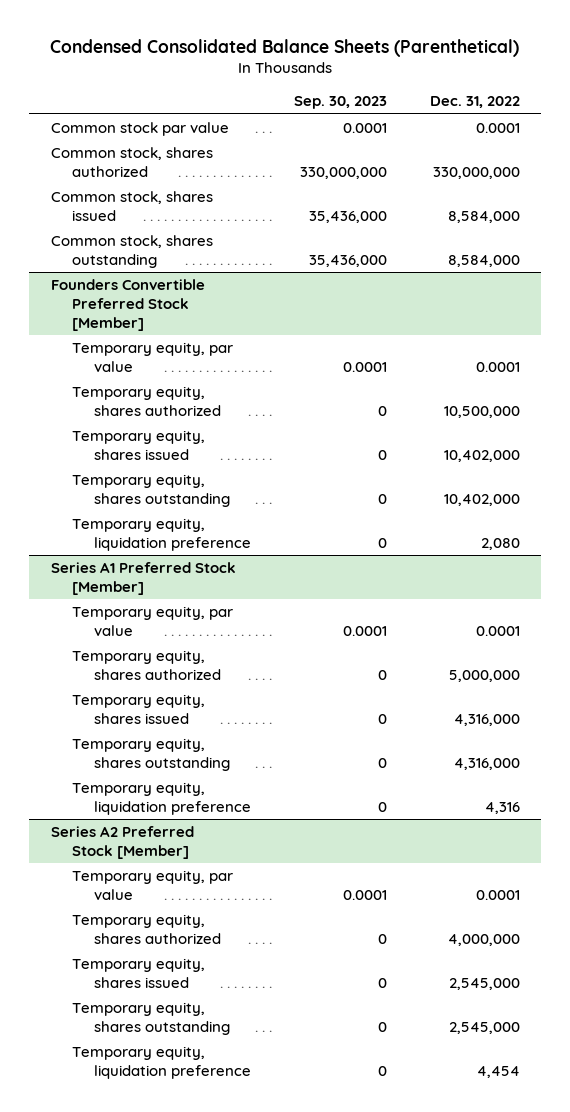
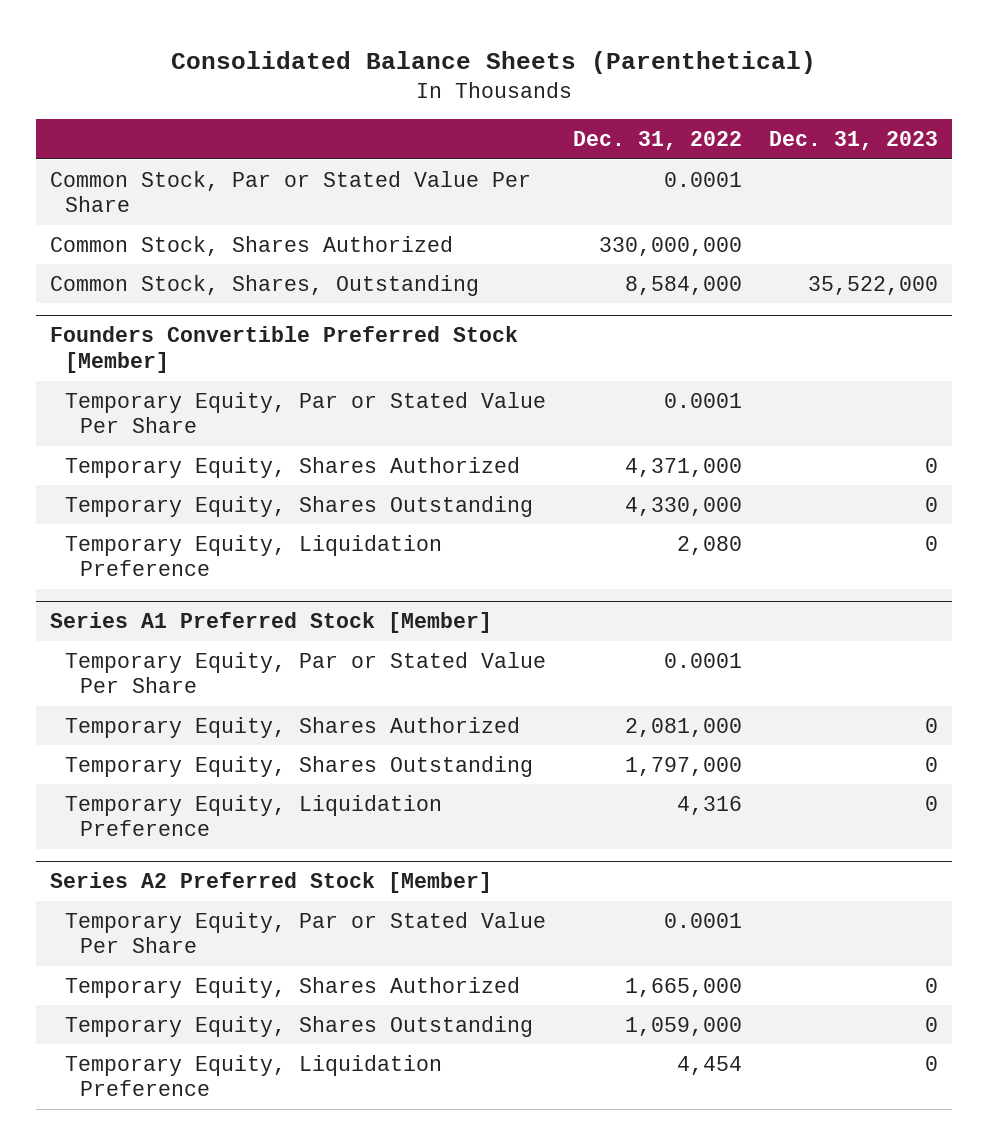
[50,38,520,57] Condensed Consolidated Balance Sheets (Parenthetical) -> [171,51,817,75] Consolidated Balance Sheets (Parenthetical)
[293,96,387,110] Sep. 30, 2023 -> none
none -> [769,131,939,151] Dec. 31, 2023
[50,190,213,221] Common stock, shares issued -> none
[50,121,229,136] Common stock par value -> [49,170,531,213] Common Stock, Par or Stated Value Per Share
[50,146,213,177] Common stock, shares authorized -> [49,235,453,256] Common Stock, Shares Authorized
[50,234,213,268] Common stock, shares outstanding -> [49,274,479,296] Common Stock, Shares, Outstanding
[72,429,206,460] Temporary equity, shares issued -> none
[72,341,234,372] Temporary equity, par value -> [65,391,547,434] Temporary Equity, Par or Stated Value Per Share
[72,385,221,416] Temporary equity, shares authorized -> [65,456,521,478] Temporary Equity, Shares Authorized
[443,405,520,418] 10,500,000 -> [625,457,743,477] 4,371,000
[72,473,230,507] Temporary equity, shares outstanding -> [65,495,534,517] Temporary Equity, Shares Outstanding
[443,493,520,506] 10,402,000 -> [625,496,743,516] 4,330,000
[72,517,251,551] Temporary equity, liquidation preference -> [65,534,443,577] Temporary Equity, Liquidation Preference
[72,693,206,724] Temporary equity, shares issued -> none
[72,605,234,636] Temporary equity, par value -> [65,651,547,694] Temporary Equity, Par or Stated Value Per Share
[72,649,221,680] Temporary equity, shares authorized -> [65,716,521,738] Temporary Equity, Shares Authorized
[448,669,520,682] 5,000,000 -> [625,717,743,737] 2,081,000
[72,737,230,771] Temporary equity, shares outstanding -> [65,755,534,777] Temporary Equity, Shares Outstanding
[453,757,520,770] 4,316,000 -> [625,756,743,776] 1,797,000
[72,781,251,815] Temporary equity, liquidation preference -> [65,794,443,837] Temporary Equity, Liquidation Preference
[72,957,206,988] Temporary equity, shares issued -> none
[72,869,234,900] Temporary equity, par value -> [65,911,547,954] Temporary Equity, Par or Stated Value Per Share
[72,913,221,944] Temporary equity, shares authorized -> [65,976,521,998] Temporary Equity, Shares Authorized
[447,933,520,946] 4,000,000 -> [625,977,743,997] 1,665,000
[72,1001,230,1035] Temporary equity, shares outstanding -> [65,1015,534,1037] Temporary Equity, Shares Outstanding
[448,1021,520,1034] 2,545,000 -> [625,1016,743,1036] 1,059,000
[72,1045,251,1079] Temporary equity, liquidation preference -> [65,1054,443,1097] Temporary Equity, Liquidation Preference

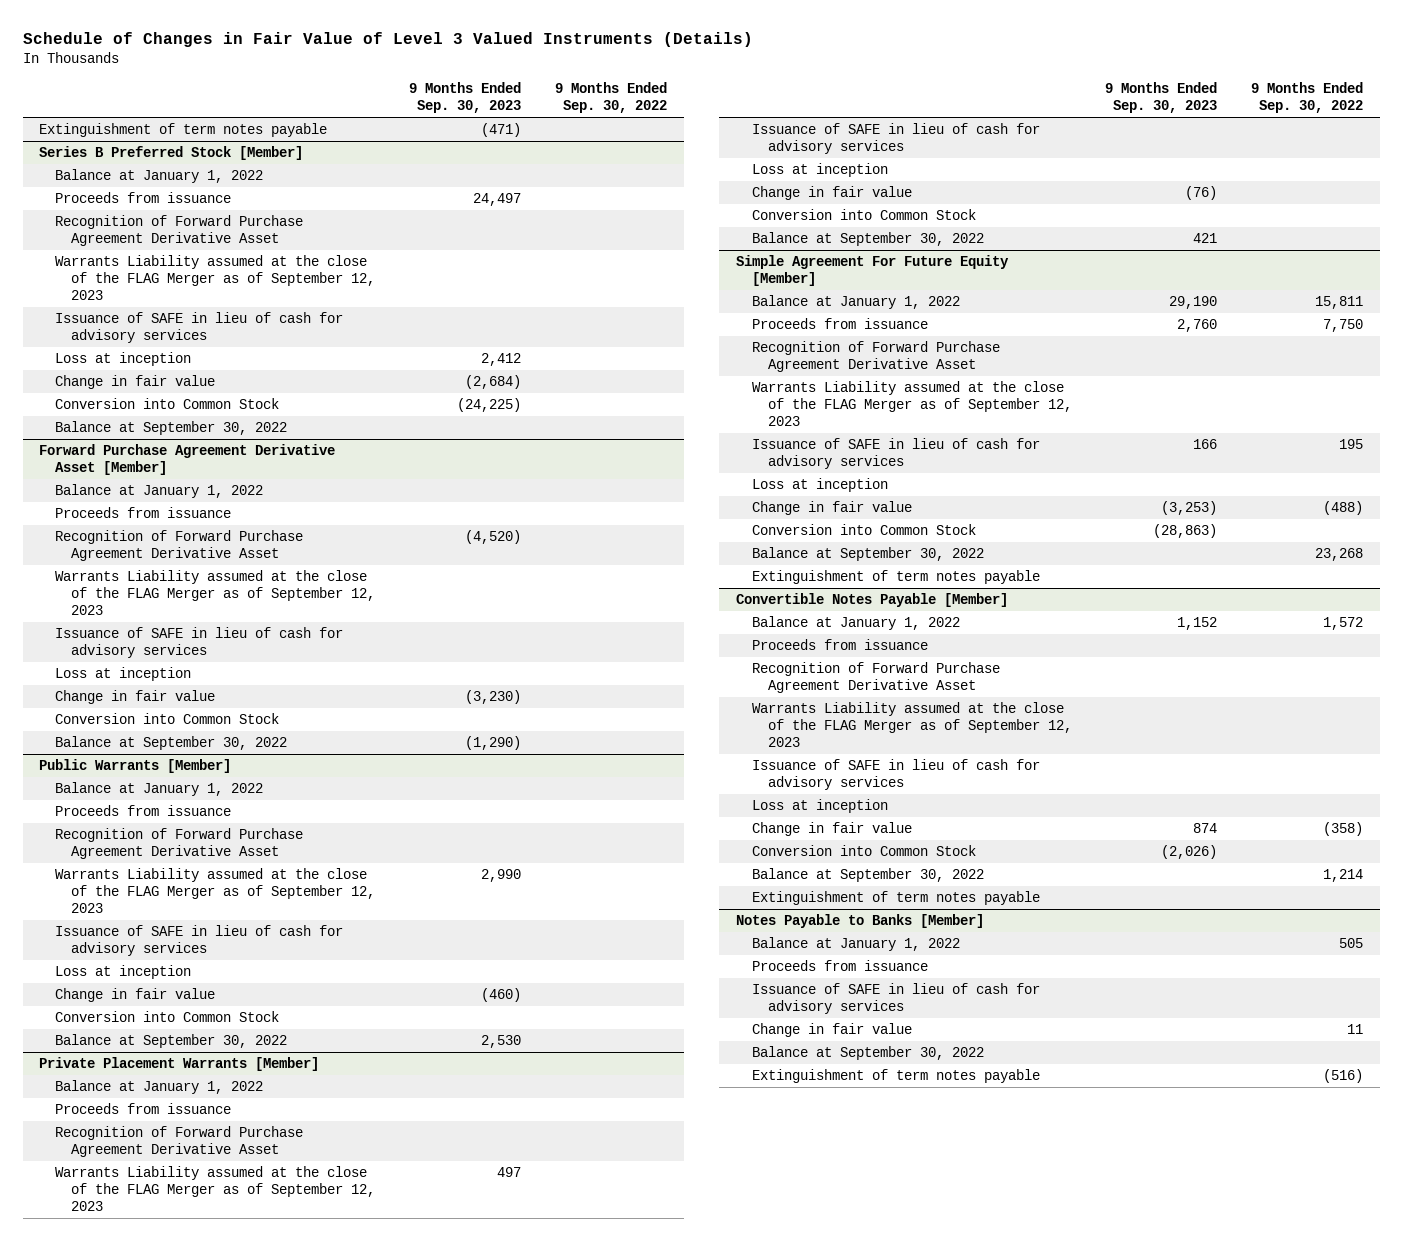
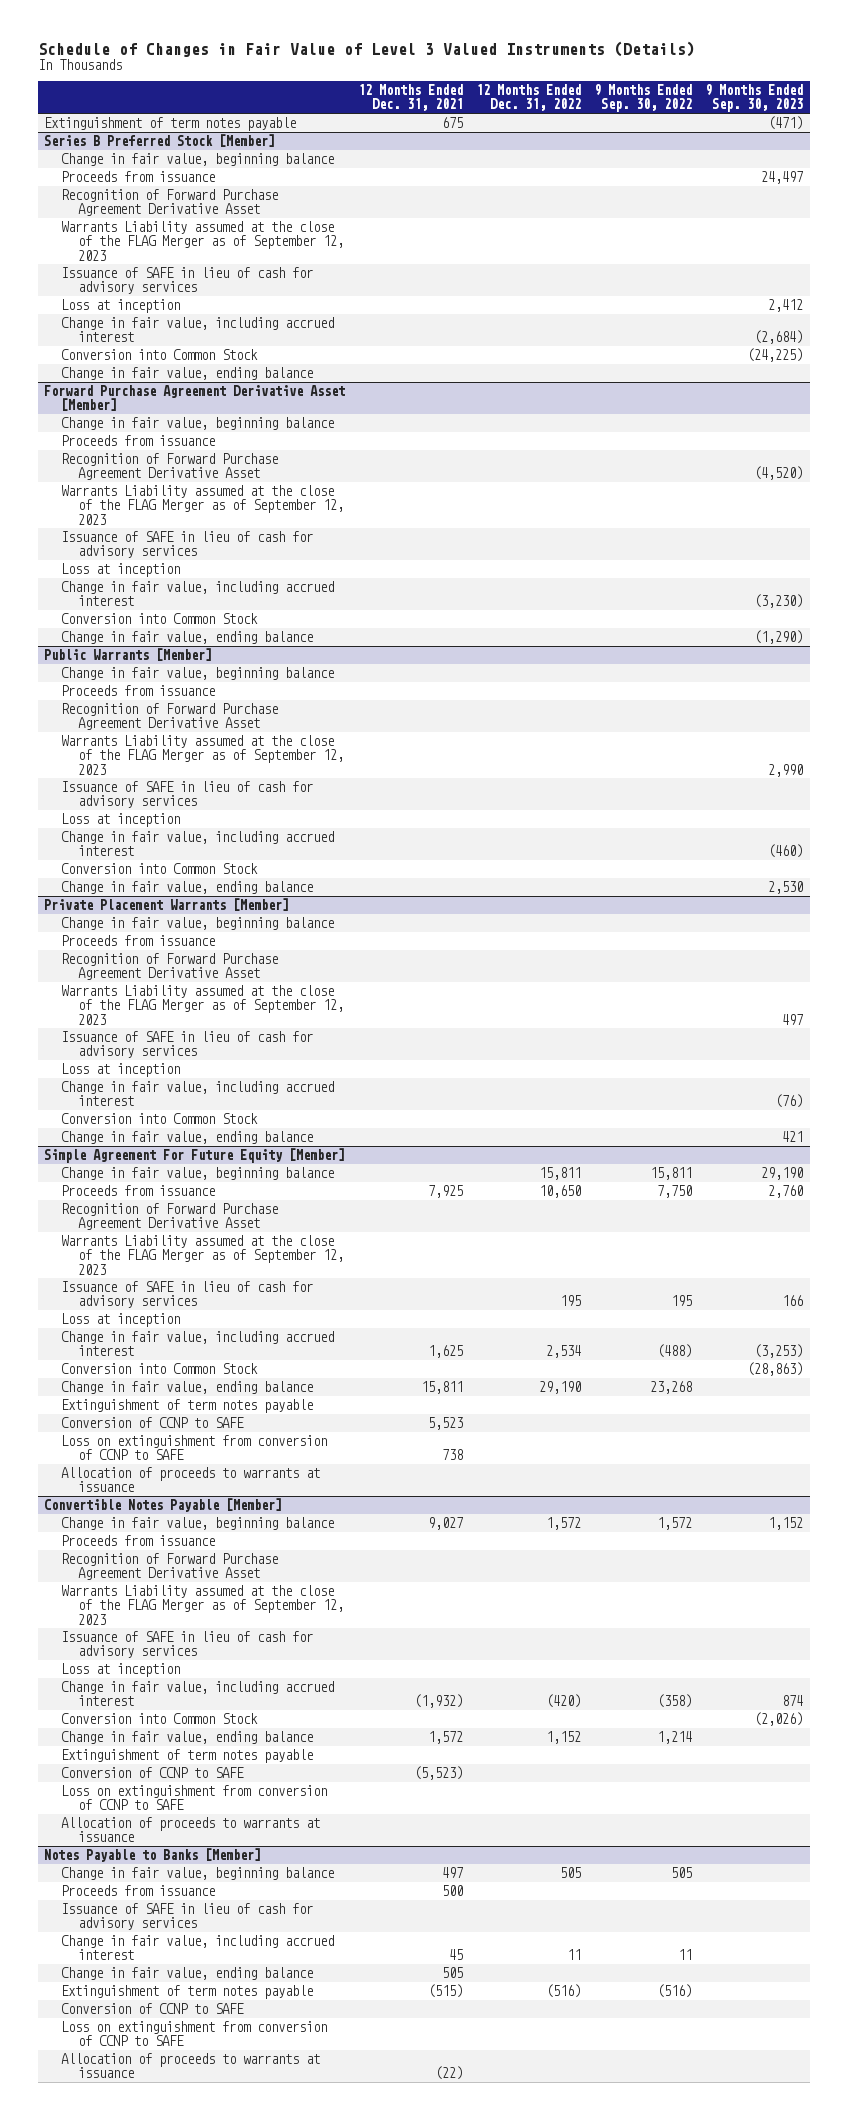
none -> [358,84,464,112] 12 Months Ended Dec. 31, 2021
none -> [476,84,582,112] 12 Months Ended Dec. 31, 2022
[55,169,264,184] Balance at January 1, 2022 -> [61,152,335,166] Change in fair value, beginning balance
[55,375,216,390] Change in fair value -> [61,316,335,343] Change in fair value, including accrued interest
[55,421,288,436] Balance at September 30, 2022 -> [61,366,314,380] Change in fair value, ending balance
[55,484,264,499] Balance at January 1, 2022 -> [61,416,335,430] Change in fair value, beginning balance
[55,690,216,705] Change in fair value -> [61,580,335,607] Change in fair value, including accrued interest
[55,736,288,751] Balance at September 30, 2022 -> [61,630,314,644] Change in fair value, ending balance
[55,782,264,797] Balance at January 1, 2022 -> [61,666,335,680] Change in fair value, beginning balance
[55,988,216,1003] Change in fair value -> [61,830,335,857] Change in fair value, including accrued interest
[55,1034,288,1049] Balance at September 30, 2022 -> [61,880,314,894] Change in fair value, ending balance
[55,1080,264,1095] Balance at January 1, 2022 -> [61,916,335,930] Change in fair value, beginning balance
[751,186,912,201] Change in fair value -> [61,1080,335,1107] Change in fair value, including accrued interest
[751,232,984,247] Balance at September 30, 2022 -> [61,1130,314,1144] Change in fair value, ending balance
[751,295,960,310] Balance at January 1, 2022 -> [61,1166,335,1180] Change in fair value, beginning balance
[751,501,912,516] Change in fair value -> [61,1330,335,1357] Change in fair value, including accrued interest
[751,547,984,562] Balance at September 30, 2022 -> [61,1380,314,1394] Change in fair value, ending balance
none -> [61,1416,245,1428] Conversion of CCNP to SAFE
none -> [61,1434,328,1461] Loss on extinguishment from conversion of CCNP to SAFE
none -> [61,1466,321,1493] Allocation of proceeds to warrants at issuance
[751,616,960,631] Balance at January 1, 2022 -> [61,1516,335,1530] Change in fair value, beginning balance
[751,822,912,837] Change in fair value -> [61,1680,335,1707] Change in fair value, including accrued interest
[751,868,984,883] Balance at September 30, 2022 -> [61,1730,314,1744] Change in fair value, ending balance
none -> [61,1766,245,1778] Conversion of CCNP to SAFE
none -> [61,1784,328,1811] Loss on extinguishment from conversion of CCNP to SAFE
none -> [61,1816,321,1843] Allocation of proceeds to warrants at issuance
[751,937,960,952] Balance at January 1, 2022 -> [61,1866,335,1880] Change in fair value, beginning balance
[751,1023,912,1038] Change in fair value -> [61,1934,335,1961] Change in fair value, including accrued interest
[751,1046,984,1061] Balance at September 30, 2022 -> [61,1966,314,1980] Change in fair value, ending balance
none -> [61,2002,245,2014] Conversion of CCNP to SAFE
none -> [61,2020,328,2047] Loss on extinguishment from conversion of CCNP to SAFE
none -> [61,2052,321,2079] Allocation of proceeds to warrants at issuance

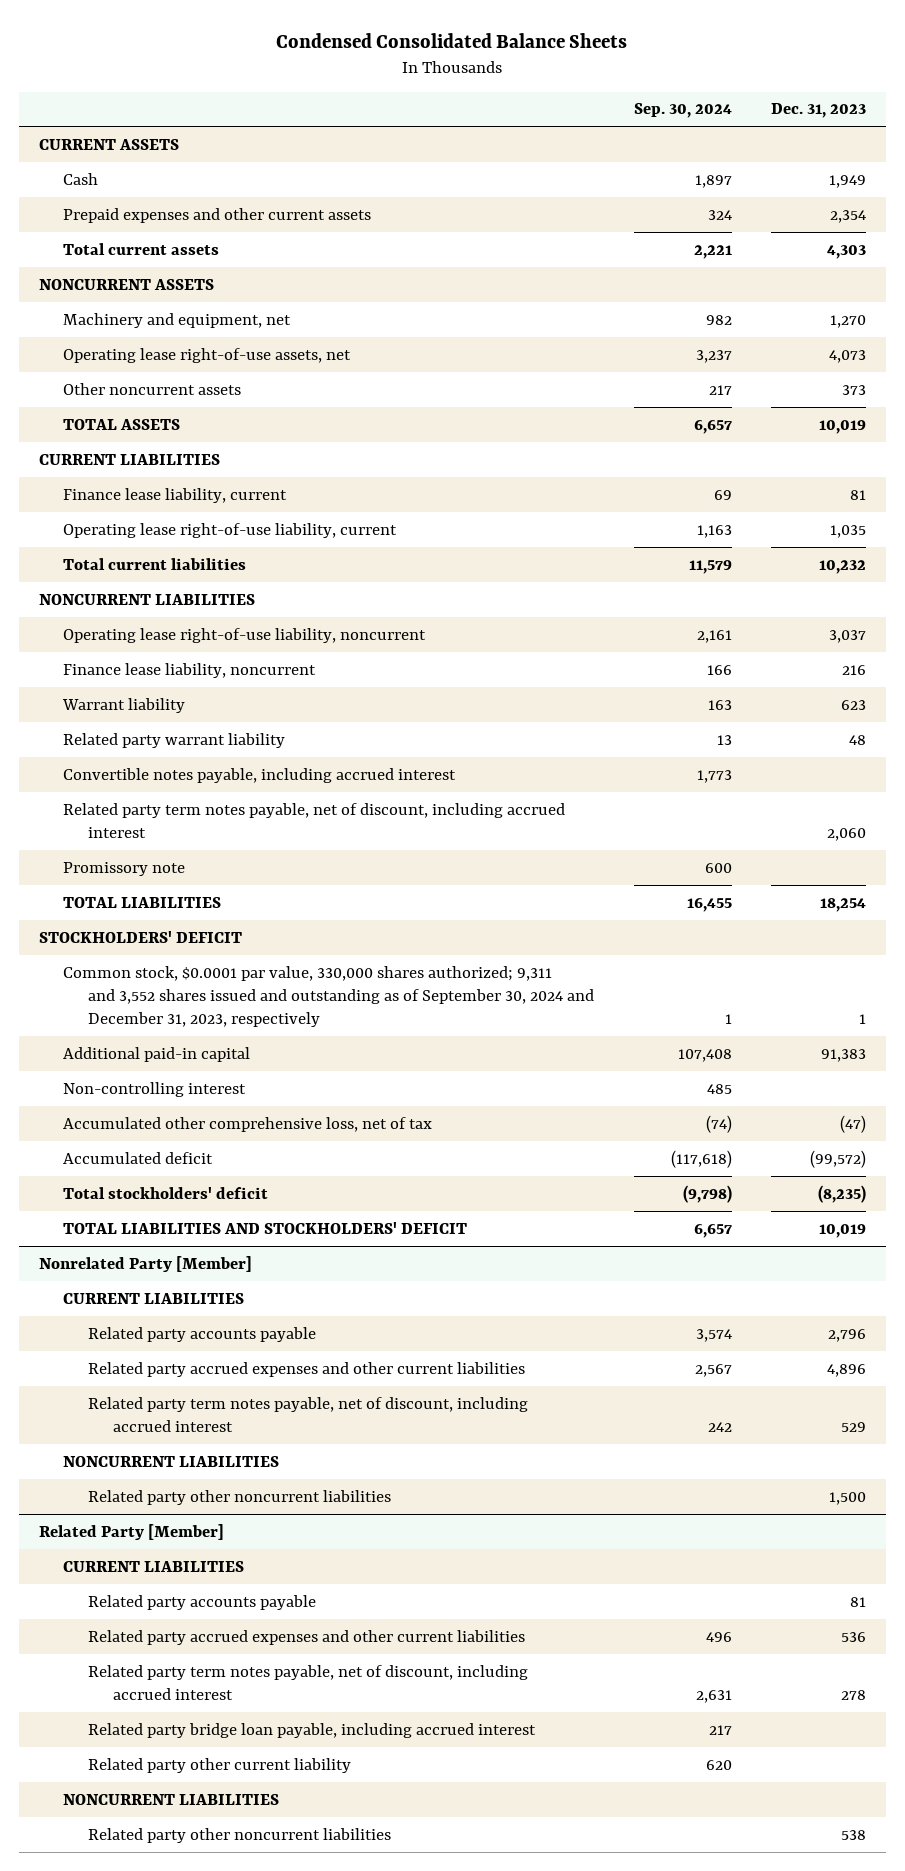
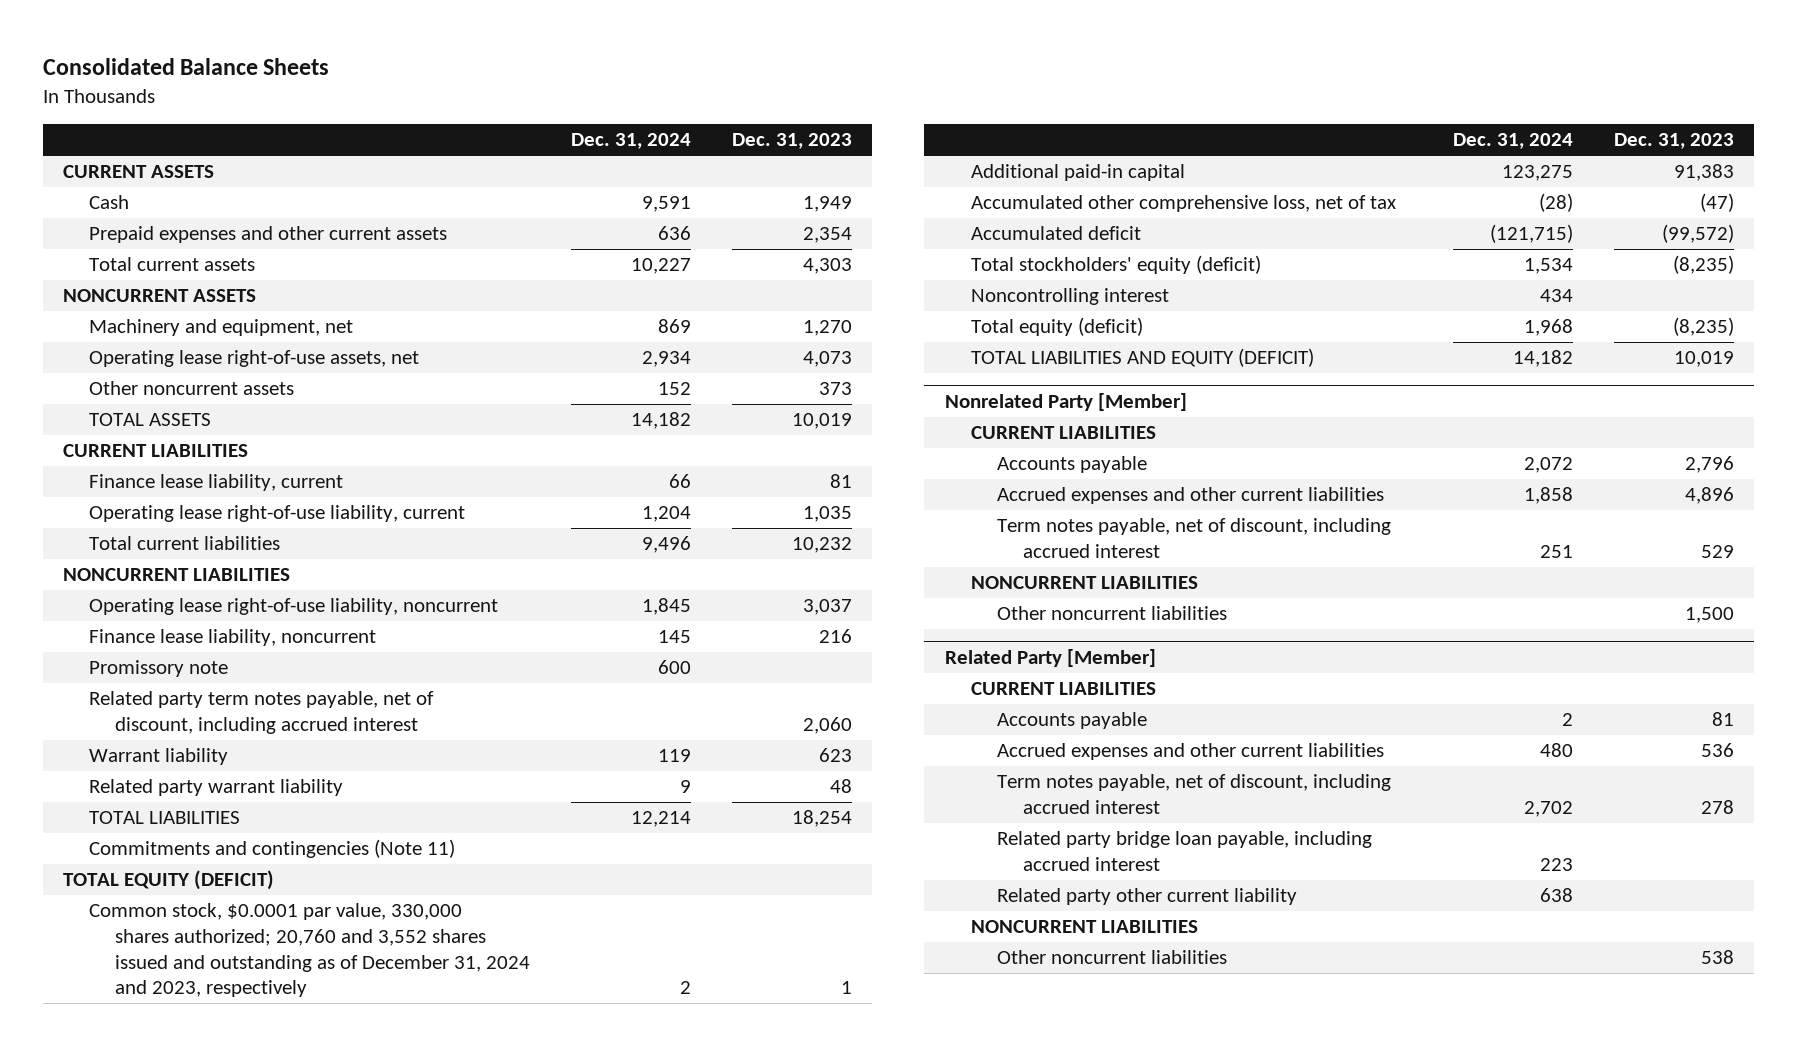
[276,32,628,48] Condensed Consolidated Balance Sheets -> [42,58,329,76] Consolidated Balance Sheets
[633,103,732,119] Sep. 30, 2024 -> none
none -> [570,133,691,150] Dec. 31, 2024
[63,861,186,876] Promissory note -> [89,660,229,678] Promissory note
[63,802,566,838] Related party term notes payable, net of discount, including accrued interest -> [89,691,435,735] Related party term notes payable, net of discount, including accrued interest
[63,767,457,783] Convertible notes payable, including accrued interest -> none
none -> [89,839,456,859] Commitments and contingencies (Note 11)
[38,930,242,943] STOCKHOLDERS' DEFICIT -> [63,870,275,891] TOTAL EQUITY (DEFICIT)
[63,965,595,1028] Common stock, $0.0001 par value, 330,000 shares authorized; 9,311 and 3,552 shares issued and outstanding as of September 30, 2024 and December 31, 2023, respectively -> [89,903,530,998] Common stock, $0.0001 par value, 330,000 shares authorized; 20,760 and 3,552 shares issued and outstanding as of December 31, 2024 and 2023, respectively
[63,1081,247,1097] Non-controlling interest -> none
none -> [970,255,1261,275] Total stockholders' equity (deficit)
none -> [970,288,1169,306] Noncontrolling interest
[63,1186,269,1199] Total stockholders' deficit -> [970,317,1143,337] Total equity (deficit)
[63,1221,468,1234] TOTAL LIABILITIES AND STOCKHOLDERS' DEFICIT -> [970,348,1314,368] TOTAL LIABILITIES AND EQUITY (DEFICIT)
[88,1326,317,1342] Related party accounts payable -> [996,456,1147,474] Accounts payable
[88,1361,526,1377] Related party accrued expenses and other current liabilities -> [996,487,1384,505] Accrued expenses and other current liabilities
[88,1396,529,1432] Related party term notes payable, net of discount, including accrued interest -> [996,518,1391,559] Term notes payable, net of discount, including accrued interest
[88,1489,392,1505] Related party other noncurrent liabilities -> [996,606,1227,621] Other noncurrent liabilities
[88,1594,317,1610] Related party accounts payable -> [996,712,1147,730] Accounts payable
[88,1629,526,1645] Related party accrued expenses and other current liabilities -> [996,743,1384,761] Accrued expenses and other current liabilities
[88,1664,529,1700] Related party term notes payable, net of discount, including accrued interest -> [996,774,1391,815] Term notes payable, net of discount, including accrued interest
[88,1827,392,1843] Related party other noncurrent liabilities -> [996,950,1227,965] Other noncurrent liabilities

